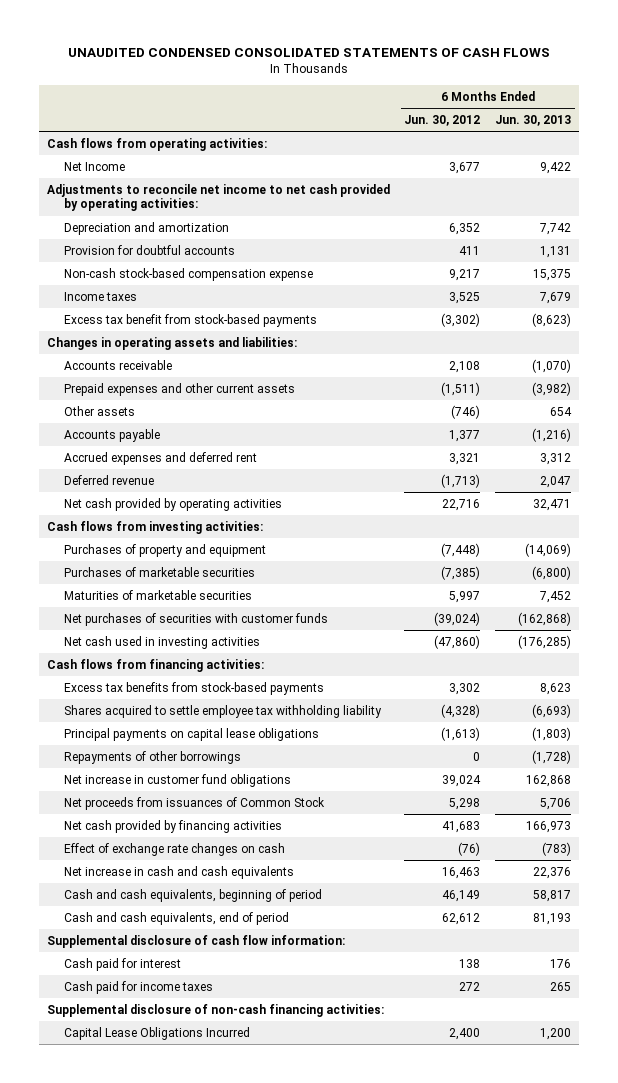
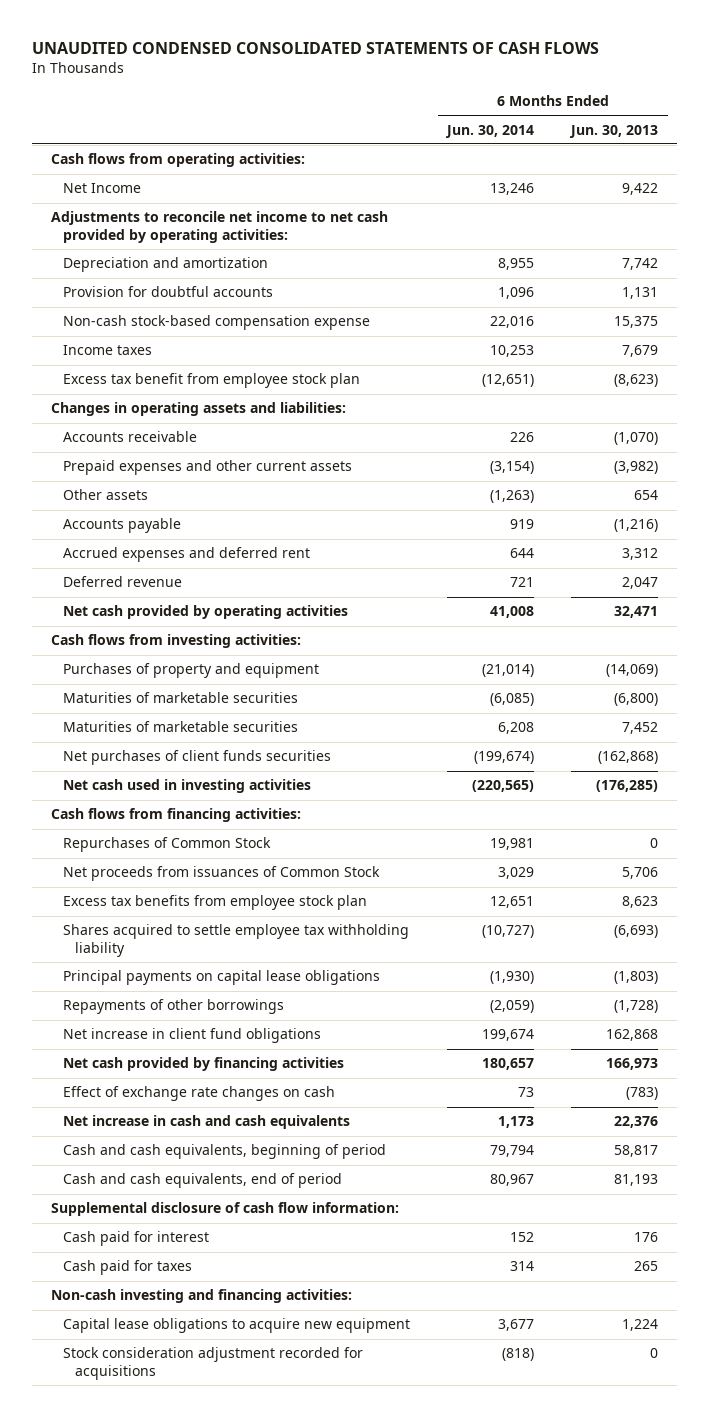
[404,114,481,126] Jun. 30, 2012 -> none
none -> [445,124,535,138] Jun. 30, 2014
[64,313,318,327] Excess tax benefit from stock-based payments -> [63,373,361,389] Excess tax benefit from employee stock plan
[64,566,256,577] Purchases of marketable securities -> [63,692,299,704] Maturities of marketable securities
[64,612,329,626] Net purchases of securities with customer funds -> [63,750,332,766] Net purchases of client funds securities
none -> [63,837,272,853] Repurchases of Common Stock
[64,796,326,810] Net proceeds from issuances of Common Stock -> [63,866,381,882] Net proceeds from issuances of Common Stock
[64,681,325,695] Excess tax benefits from stock-based payments -> [63,895,368,911] Excess tax benefits from employee stock plan
[64,773,292,787] Net increase in customer fund obligations -> [63,1028,322,1044] Net increase in client fund obligations
[64,980,214,994] Cash paid for income taxes -> [63,1260,193,1276] Cash paid for taxes
[46,1003,384,1017] Supplemental disclosure of non-cash financing activities: -> [50,1289,352,1304] Non-cash investing and financing activities:
[64,1026,251,1040] Capital Lease Obligations Incurred -> [63,1318,411,1334] Capital lease obligations to acquire new equipment
[540,1027,572,1040] 1,200 -> [622,1319,659,1332] 1,224
none -> [63,1347,364,1381] Stock consideration adjustment recorded for acquisitions

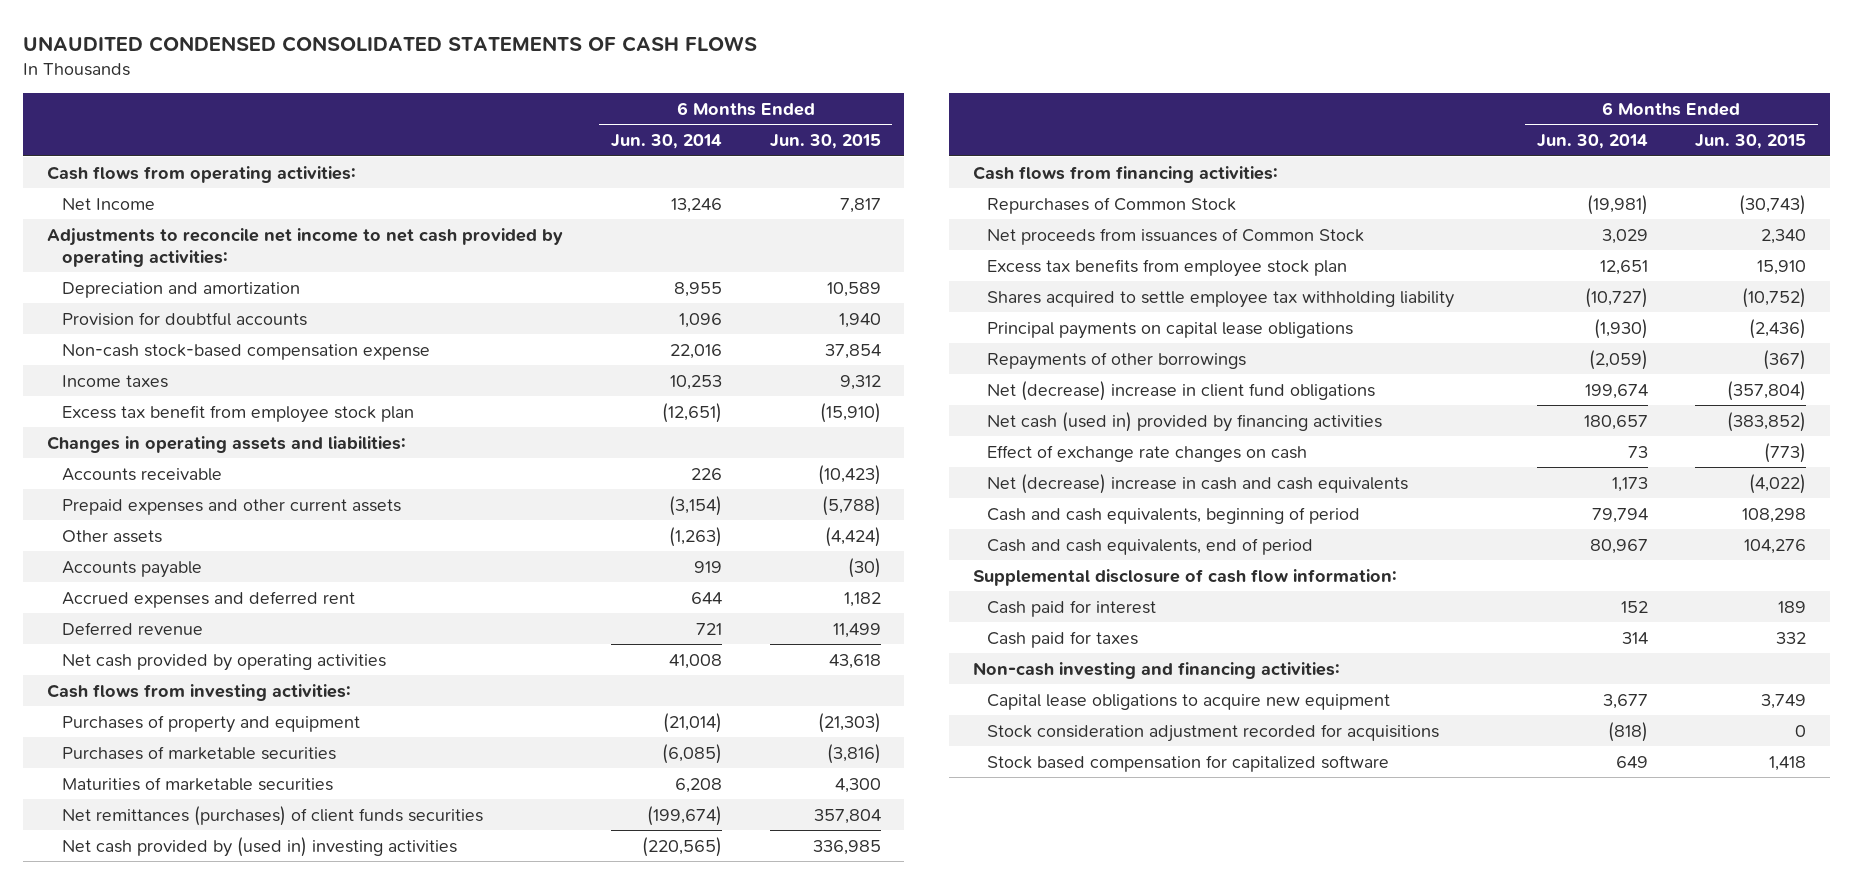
[569,124,659,138] Jun. 30, 2013 -> none
none -> [769,134,881,150] Jun. 30, 2015
[63,692,299,704] Maturities of marketable securities -> [61,745,336,760] Purchases of marketable securities
[63,750,332,766] Net purchases of client funds securities -> [61,805,483,826] Net remittances (purchases) of client funds securities
[63,779,312,794] Net cash used in investing activities -> [61,836,457,857] Net cash provided by (used in) investing activities
[490,838,535,851] 19,981 -> [1586,194,1648,215] (19,981)
[63,1028,322,1044] Net increase in client fund obligations -> [987,380,1376,401] Net (decrease) increase in client fund obligations
[63,1057,345,1072] Net cash provided by financing activities -> [987,411,1383,432] Net cash (used in) provided by financing activities
[63,1115,351,1130] Net increase in cash and cash equivalents -> [987,473,1409,494] Net (decrease) increase in cash and cash equivalents
none -> [987,754,1390,772] Stock based compensation for capitalized software

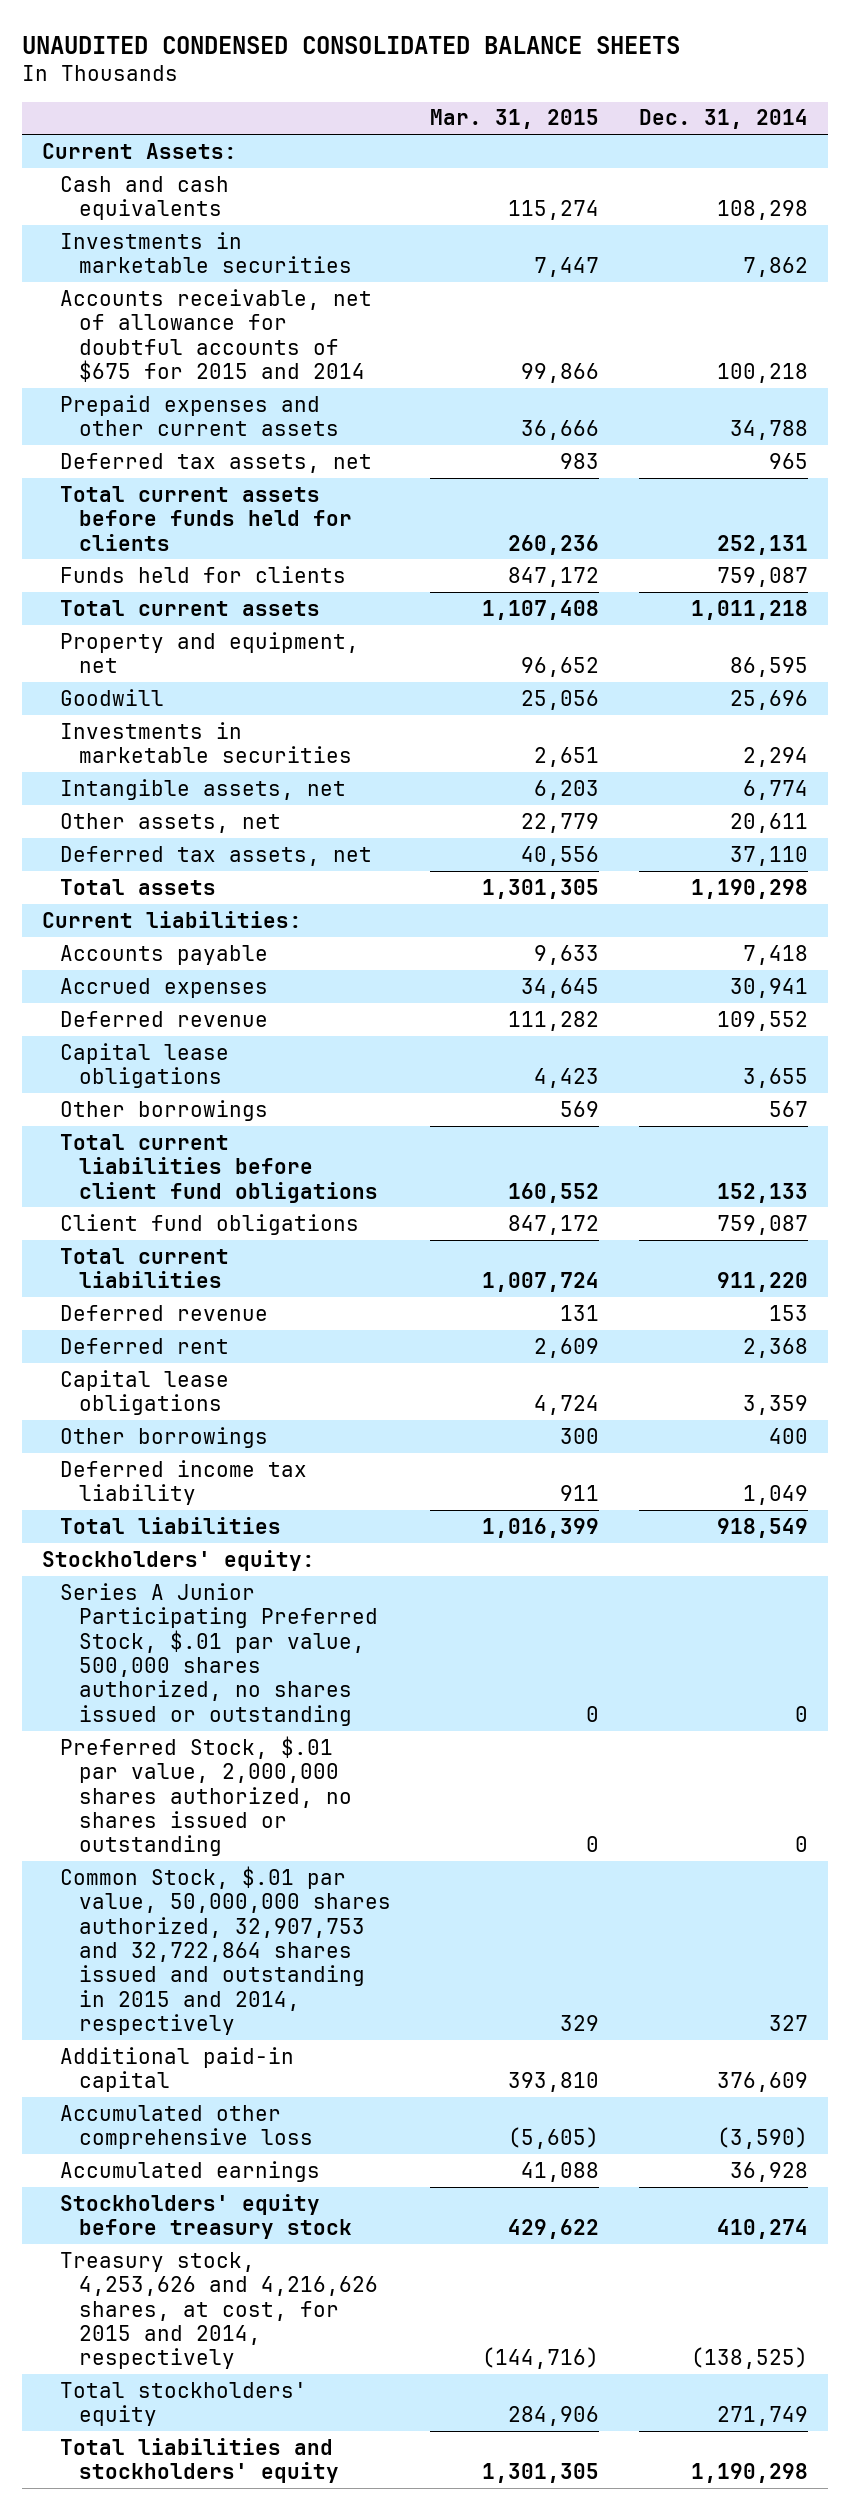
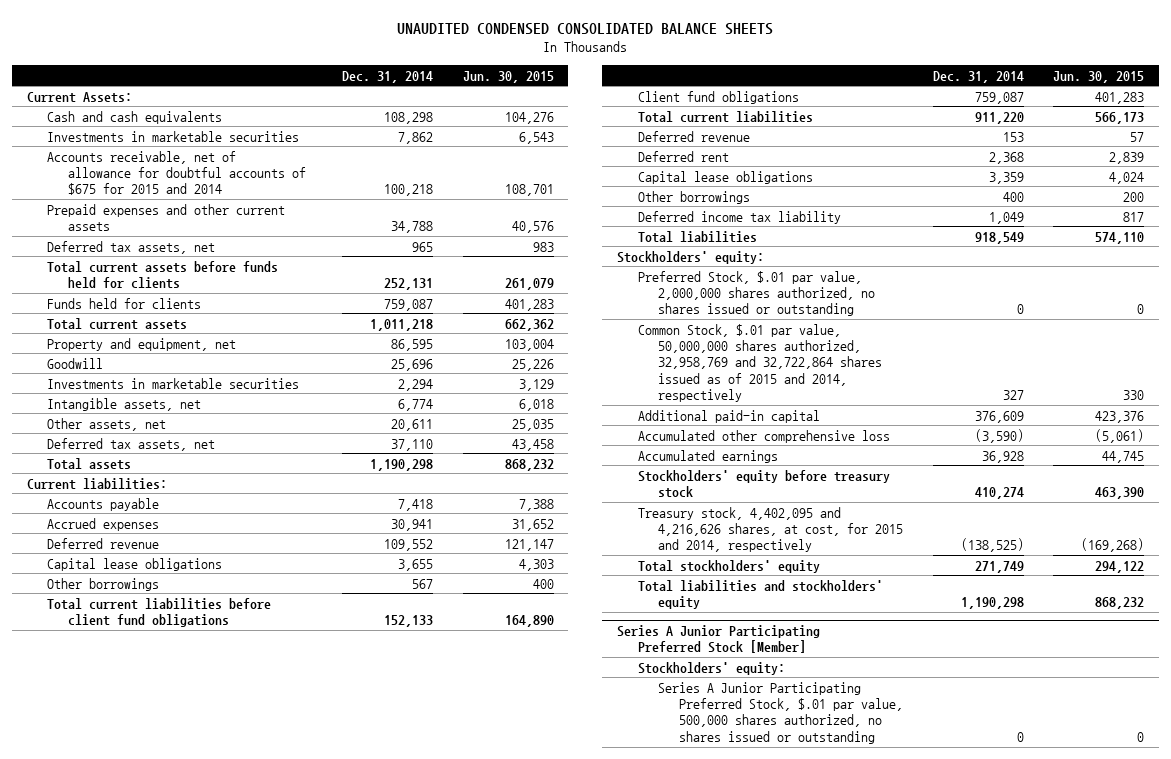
[430,109,600,130] Mar. 31, 2015 -> none
none -> [462,70,554,83] Jun. 30, 2015
[60,1582,378,1726] Series A Junior Participating Preferred Stock, $.01 par value, 500,000 shares authorized, no shares issued or outstanding -> none
[60,1865,391,2036] Common Stock, $.01 par value, 50,000,000 shares authorized, 32,907,753 and 32,722,864 shares issued and outstanding in 2015 and 2014, respectively -> [637,323,883,403] Common Stock, $.01 par value, 50,000,000 shares authorized, 32,958,769 and 32,722,864 shares issued as of 2015 and 2014, respectively
[60,2251,378,2370] Treasury stock, 4,253,626 and 4,216,626 shares, at cost, for 2015 and 2014, respectively -> [637,506,904,553] Treasury stock, 4,402,095 and 4,216,626 shares, at cost, for 2015 and 2014, respectively
none -> [617,624,821,654] Series A Junior Participating Preferred Stock [Member]
none -> [637,661,785,675] Stockholders' equity:
none -> [658,681,904,744] Series A Junior Participating Preferred Stock, $.01 par value, 500,000 shares authorized, no shares issued or outstanding

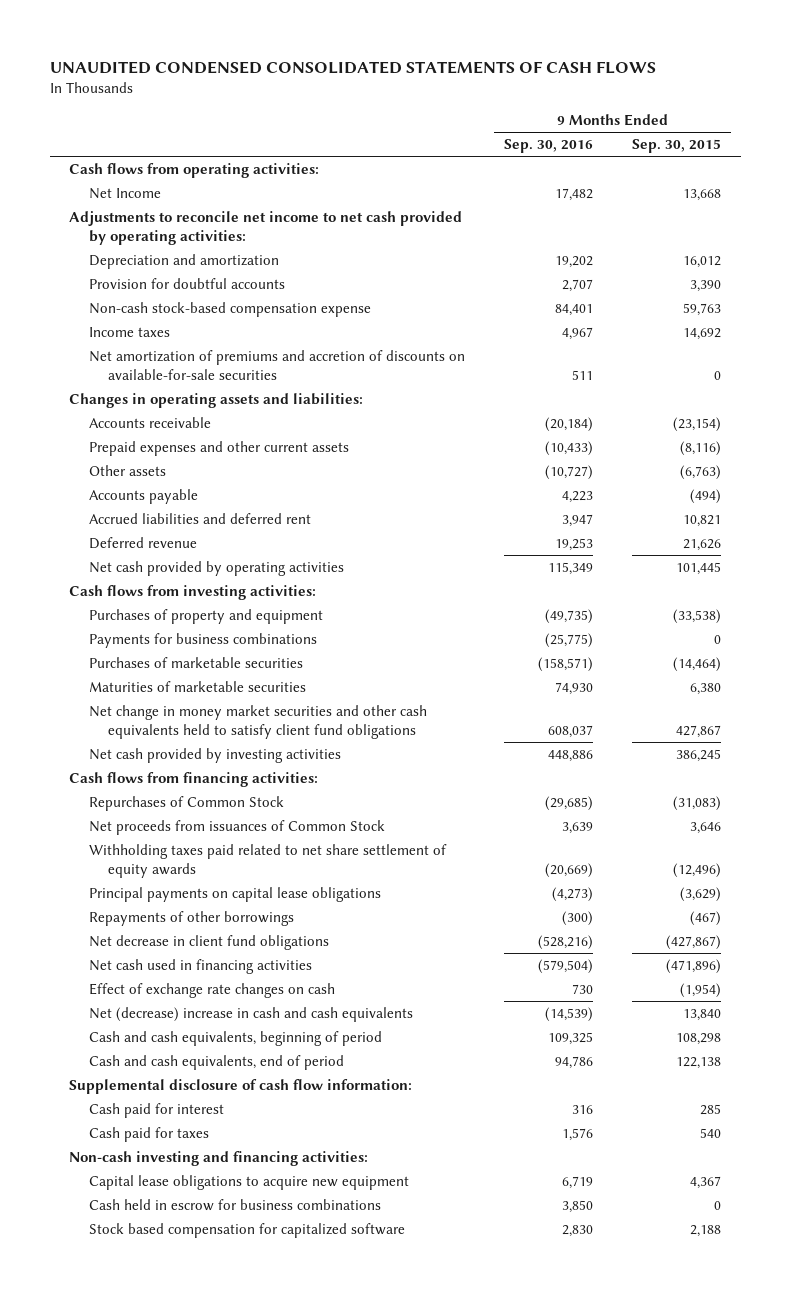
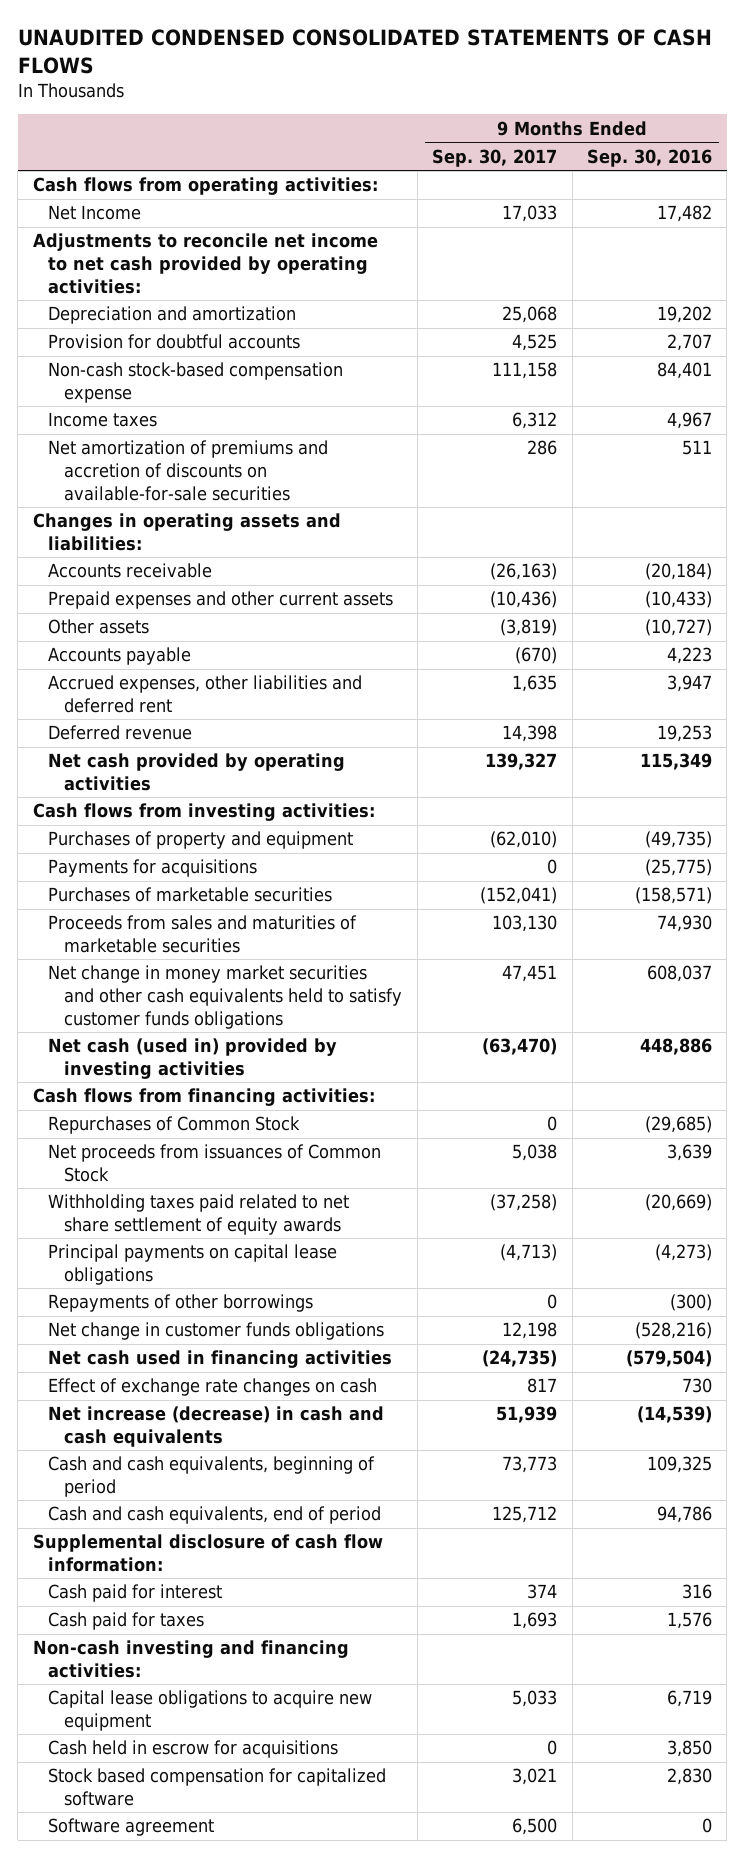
[632,139,722,154] Sep. 30, 2015 -> none
none -> [432,148,558,167] Sep. 30, 2017
[88,512,311,524] Accrued liabilities and deferred rent -> [48,675,363,714] Accrued expenses, other liabilities and deferred rent
[88,632,317,648] Payments for business combinations -> [48,859,258,878] Payments for acquisitions
[88,680,306,692] Maturities of marketable securities -> [48,915,358,954] Proceeds from sales and maturities of marketable securities
[88,704,427,739] Net change in money market securities and other cash equivalents held to satisfy client fund obligations -> [48,965,403,1029] Net change in money market securities and other cash equivalents held to satisfy customer funds obligations
[88,747,341,763] Net cash provided by investing activities -> [48,1038,338,1080] Net cash (used in) provided by investing activities
[88,934,329,950] Net decrease in client fund obligations -> [48,1322,385,1341] Net change in customer funds obligations
[88,1006,413,1022] Net (decrease) increase in cash and cash equivalents -> [48,1406,385,1448] Net increase (decrease) in cash and cash equivalents
[88,1198,381,1211] Cash held in escrow for business combinations -> [48,1740,339,1759] Cash held in escrow for acquisitions
none -> [48,1818,215,1837] Software agreement

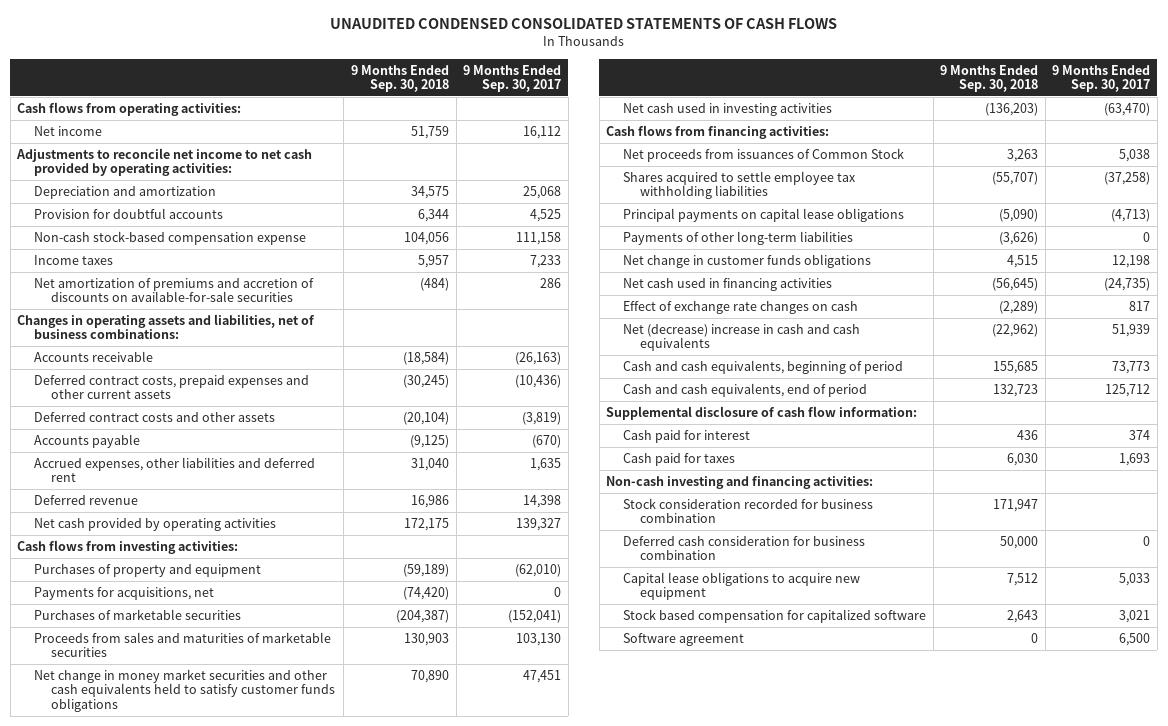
[586,148,712,167] Sep. 30, 2016 -> none
none -> [350,64,449,92] 9 Months Ended Sep. 30, 2018
[48,205,142,221] Net Income -> [33,125,102,136] Net income
[502,205,558,223] 17,033 -> [523,125,562,139] 16,112
[512,412,558,430] 6,312 -> [530,254,562,268] 7,233
[32,513,341,552] Changes in operating assets and liabilities: -> [17,313,316,340] Changes in operating assets and liabilities, net of business combinations:
[48,591,394,610] Prepaid expenses and other current assets -> [33,374,309,400] Deferred contract costs, prepaid expenses and other current assets
[48,619,150,635] Other assets -> [33,411,275,422] Deferred contract costs and other assets
[48,859,258,878] Payments for acquisitions -> [33,586,214,600] Payments for acquisitions, net
[48,1038,338,1080] Net cash (used in) provided by investing activities -> [623,102,833,116] Net cash used in investing activities
[48,1116,301,1135] Repurchases of Common Stock -> none
[48,1194,350,1236] Withholding taxes paid related to net share settlement of equity awards -> [623,170,857,200] Shares acquired to settle employee tax withholding liabilities
[48,1294,314,1313] Repayments of other borrowings -> [623,230,854,245] Payments of other long-term liabilities
[48,1406,385,1448] Net increase (decrease) in cash and cash equivalents -> [623,323,861,352] Net (decrease) increase in cash and cash equivalents
none -> [623,497,874,524] Stock consideration recorded for business combination
none -> [623,535,866,561] Deferred cash consideration for business combination
[48,1740,339,1759] Cash held in escrow for acquisitions -> none

